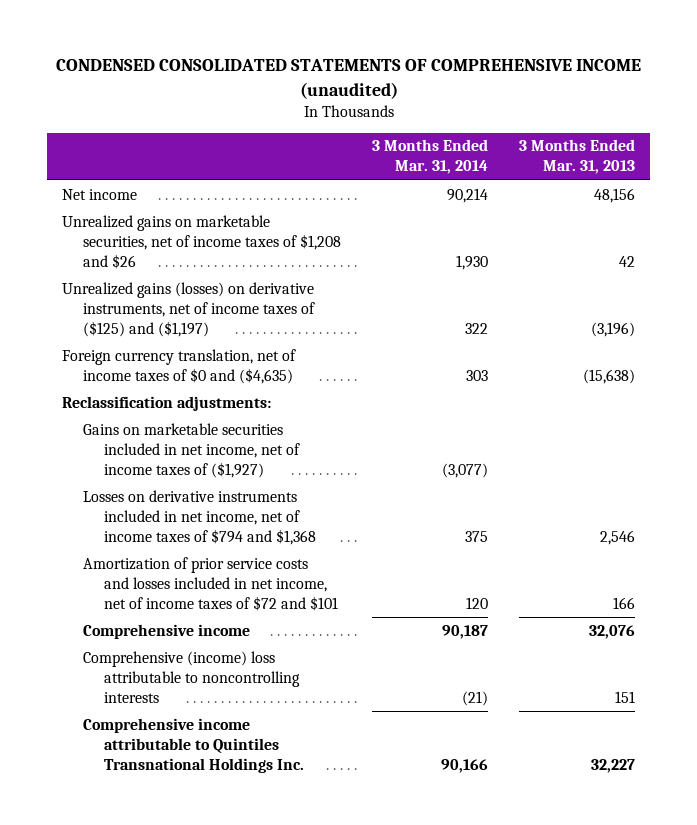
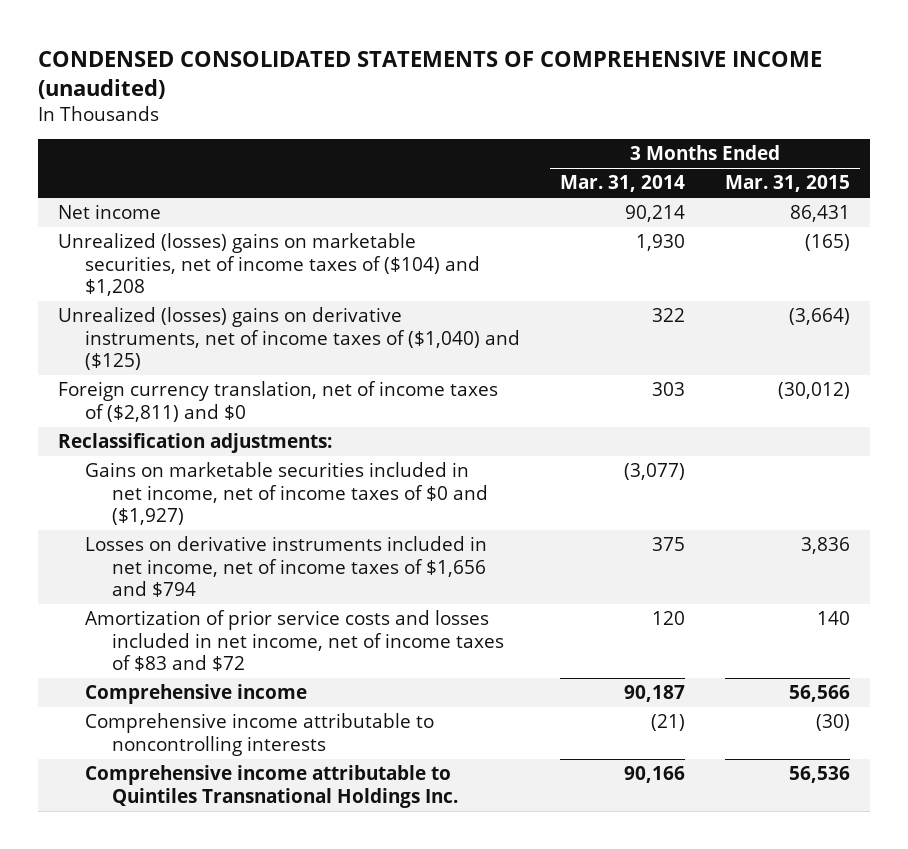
[518,139,635,175] 3 Months Ended Mar. 31, 2013 -> none
none -> [725,175,851,193] Mar. 31, 2015
[62,214,342,269] Unrealized gains on marketable securities, net of income taxes of $1,208 and $26 -> [58,233,481,297] Unrealized (losses) gains on marketable securities, net of income taxes of ($104) and $1,208
[62,281,316,337] Unrealized gains (losses) on derivative instruments, net of income taxes of ($125) and ($1,197) -> [58,307,521,371] Unrealized (losses) gains on derivative instruments, net of income taxes of ($1,040) and ($125)
[62,348,297,384] Foreign currency translation, net of income taxes of $0 and ($4,635) -> [58,381,499,422] Foreign currency translation, net of income taxes of ($2,811) and $0
[83,422,301,478] Gains on marketable securities included in net income, net of income taxes of ($1,927) -> [85,462,488,526] Gains on marketable securities included in net income, net of income taxes of $0 and ($1,927)
[83,489,317,545] Losses on derivative instruments included in net income, net of income taxes of $794 and $1,368 -> [85,536,488,598] Losses on derivative instruments included in net income, net of income taxes of $1,656 and $794
[83,556,339,611] Amortization of prior service costs and losses included in net income, net of income taxes of $72 and $101 -> [85,610,504,672] Amortization of prior service costs and losses included in net income, net of income taxes of $83 and $72
[83,650,301,703] Comprehensive (income) loss attributable to noncontrolling interests -> [85,713,435,756] Comprehensive income attributable to noncontrolling interests

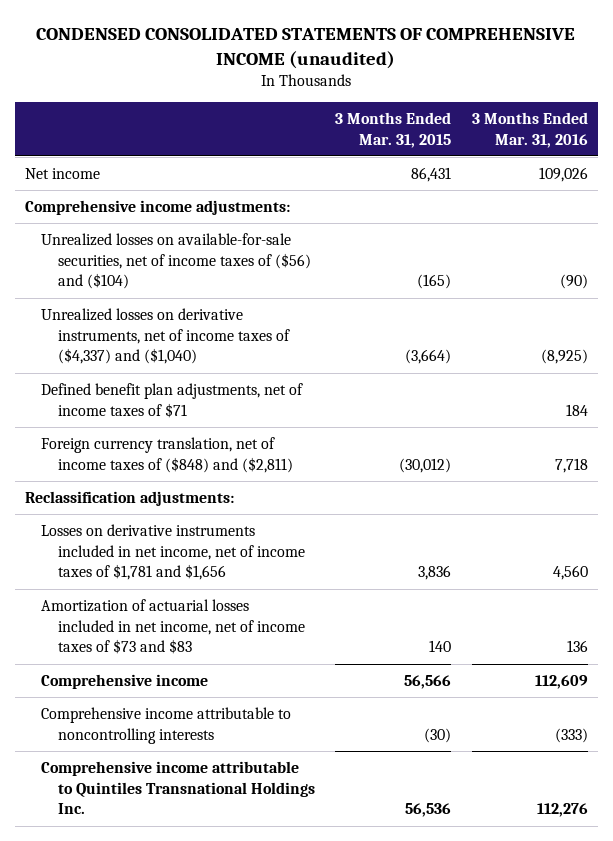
[560,175,686,193] Mar. 31, 2014 -> none
none -> [471,112,588,148] 3 Months Ended Mar. 31, 2016
none -> [25,200,291,216] Comprehensive income adjustments:
[58,233,481,297] Unrealized (losses) gains on marketable securities, net of income taxes of ($104) and $1,208 -> [41,233,311,290] Unrealized losses on available-for-sale securities, net of income taxes of ($56) and ($104)
[58,307,521,371] Unrealized (losses) gains on derivative instruments, net of income taxes of ($1,040) and ($125) -> [41,308,290,365] Unrealized losses on derivative instruments, net of income taxes of ($4,337) and ($1,040)
none -> [41,383,304,418] Defined benefit plan adjustments, net of income taxes of $71
[58,381,499,422] Foreign currency translation, net of income taxes of ($2,811) and $0 -> [41,437,293,473] Foreign currency translation, net of income taxes of ($848) and ($2,811)
[85,462,488,526] Gains on marketable securities included in net income, net of income taxes of $0 and ($1,927) -> none
[85,536,488,598] Losses on derivative instruments included in net income, net of income taxes of $1,656 and $794 -> [41,524,305,581] Losses on derivative instruments included in net income, net of income taxes of $1,781 and $1,656
[85,610,504,672] Amortization of prior service costs and losses included in net income, net of income taxes of $83 and $72 -> [41,599,305,655] Amortization of actuarial losses included in net income, net of income taxes of $73 and $83

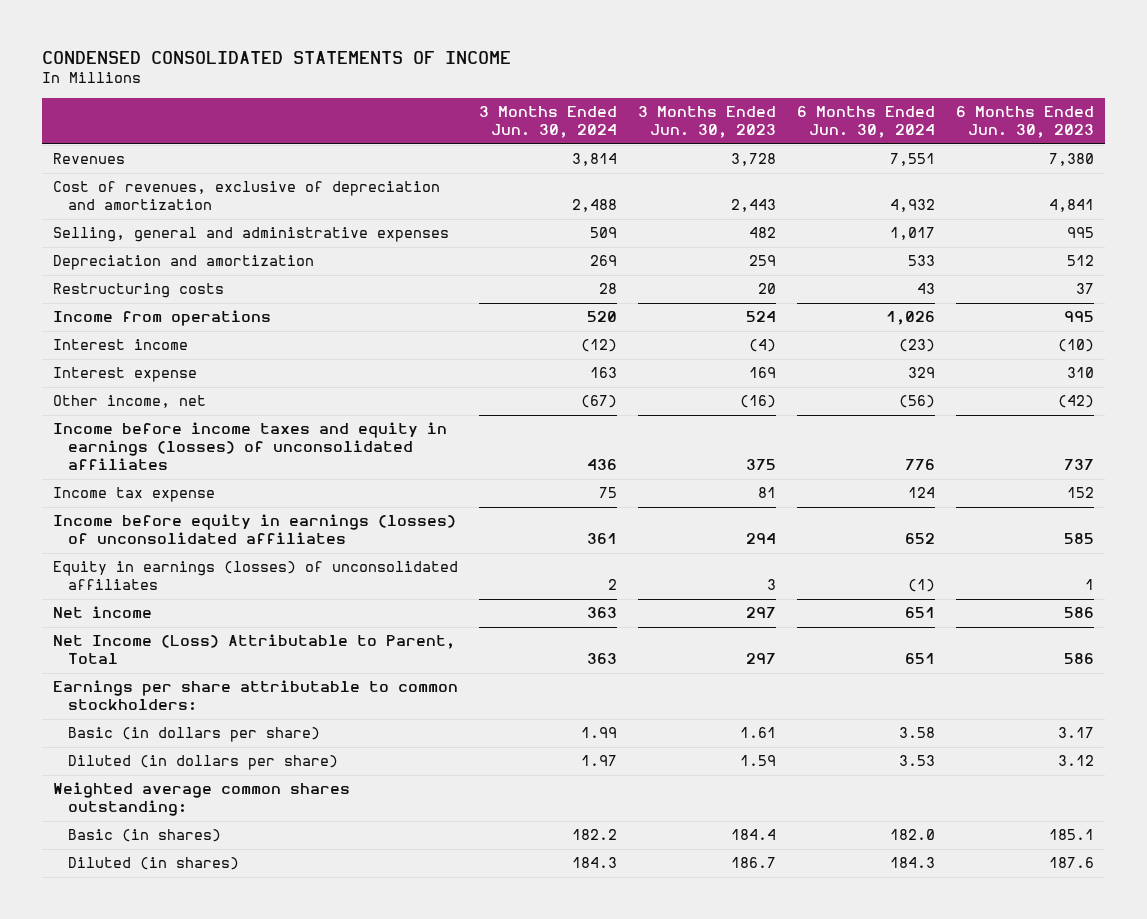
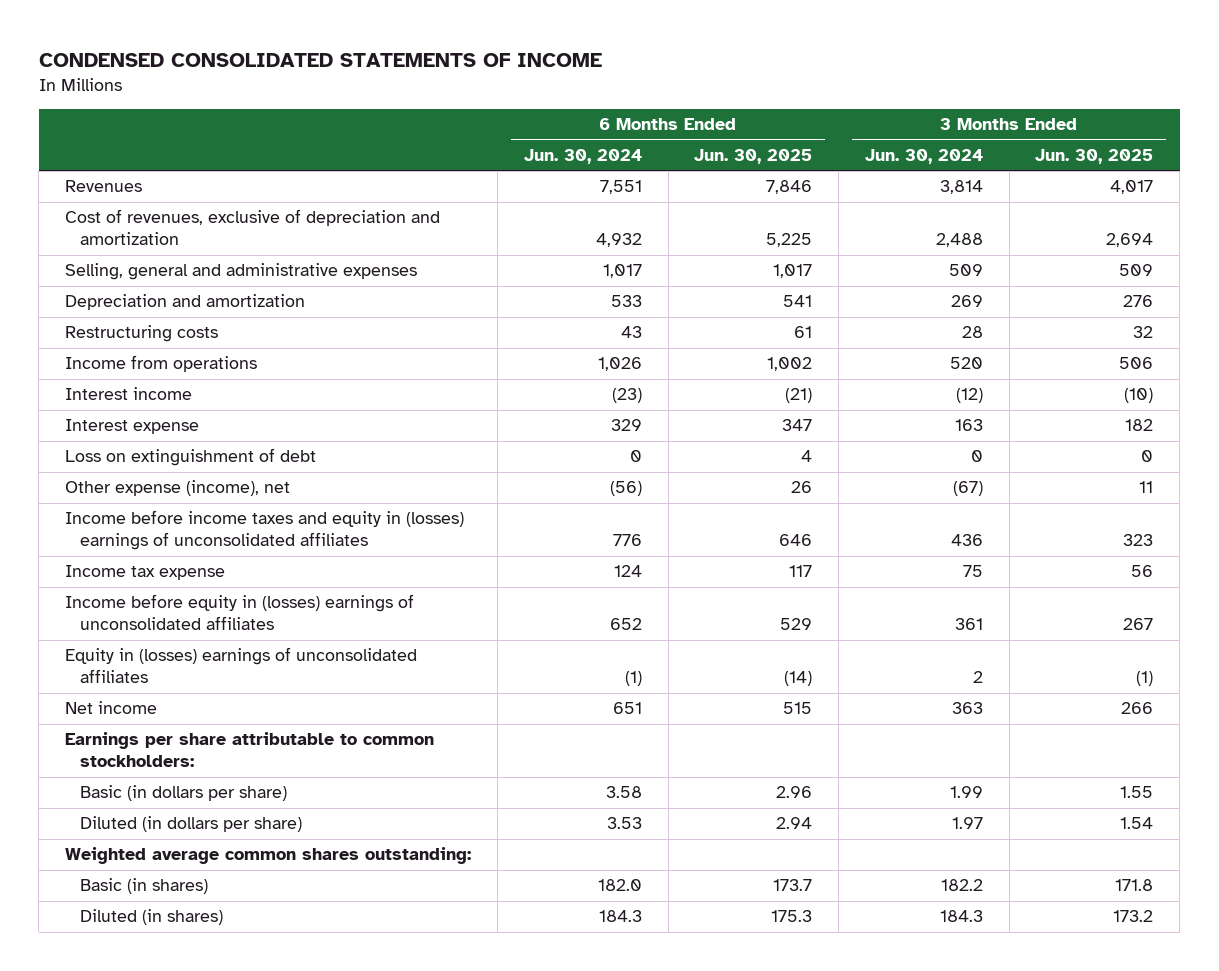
[637,106,776,139] 3 Months Ended Jun. 30, 2023 -> none
[956,106,1095,139] 6 Months Ended Jun. 30, 2023 -> none
none -> [694,148,813,164] Jun. 30, 2025
none -> [1035,148,1154,164] Jun. 30, 2025
none -> [65,448,317,467] Loss on extinguishment of debt
[52,395,206,409] Other income, net -> [65,480,291,497] Other expense (income), net
[52,422,447,471] Income before income taxes and equity in earnings (losses) of unconsolidated affiliates -> [65,510,465,551] Income before income taxes and equity in (losses) earnings of unconsolidated affiliates
[52,514,456,545] Income before equity in earnings (losses) of unconsolidated affiliates -> [65,594,415,631] Income before equity in (losses) earnings of unconsolidated affiliates
[52,561,458,591] Equity in earnings (losses) of unconsolidated affiliates -> [65,647,418,684] Equity in (losses) earnings of unconsolidated affiliates
[52,634,455,665] Net Income (Loss) Attributable to Parent, Total -> none

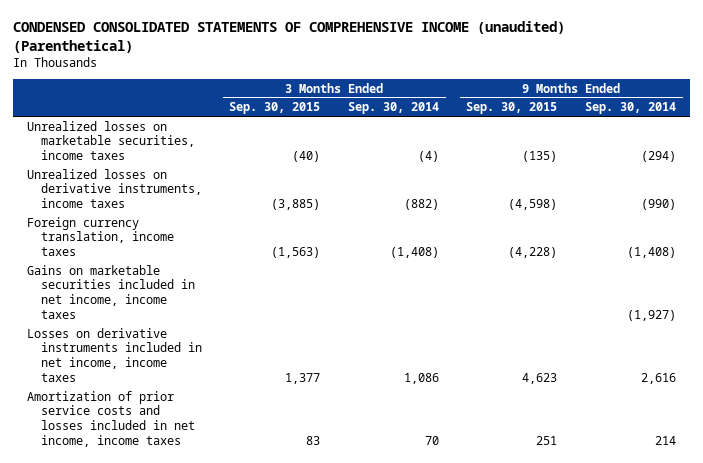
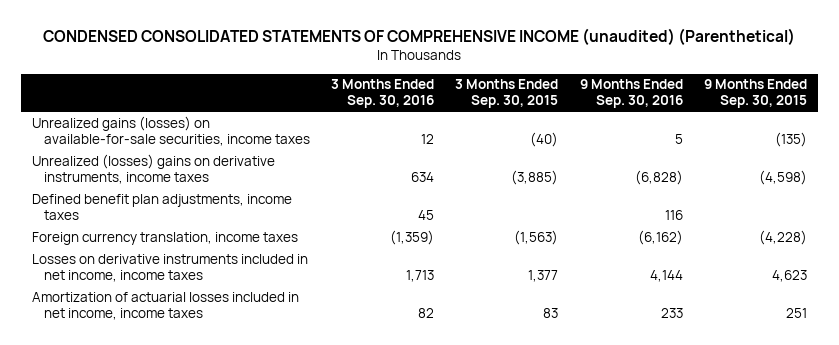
[347,102,439,115] Sep. 30, 2014 -> none
[584,102,676,115] Sep. 30, 2014 -> none
none -> [330,79,434,109] 3 Months Ended Sep. 30, 2016
none -> [579,79,683,109] 9 Months Ended Sep. 30, 2016
[26,120,195,161] Unrealized losses on marketable securities, income taxes -> [31,115,310,146] Unrealized gains (losses) on available-for-sale securities, income taxes
[26,168,202,209] Unrealized losses on derivative instruments, income taxes -> [31,153,275,184] Unrealized (losses) gains on derivative instruments, income taxes
none -> [31,193,292,220] Defined benefit plan adjustments, income taxes
[26,264,195,320] Gains on marketable securities included in net income, income taxes -> none
[26,390,195,448] Amortization of prior service costs and losses included in net income, income taxes -> [31,291,299,320] Amortization of actuarial losses included in net income, income taxes

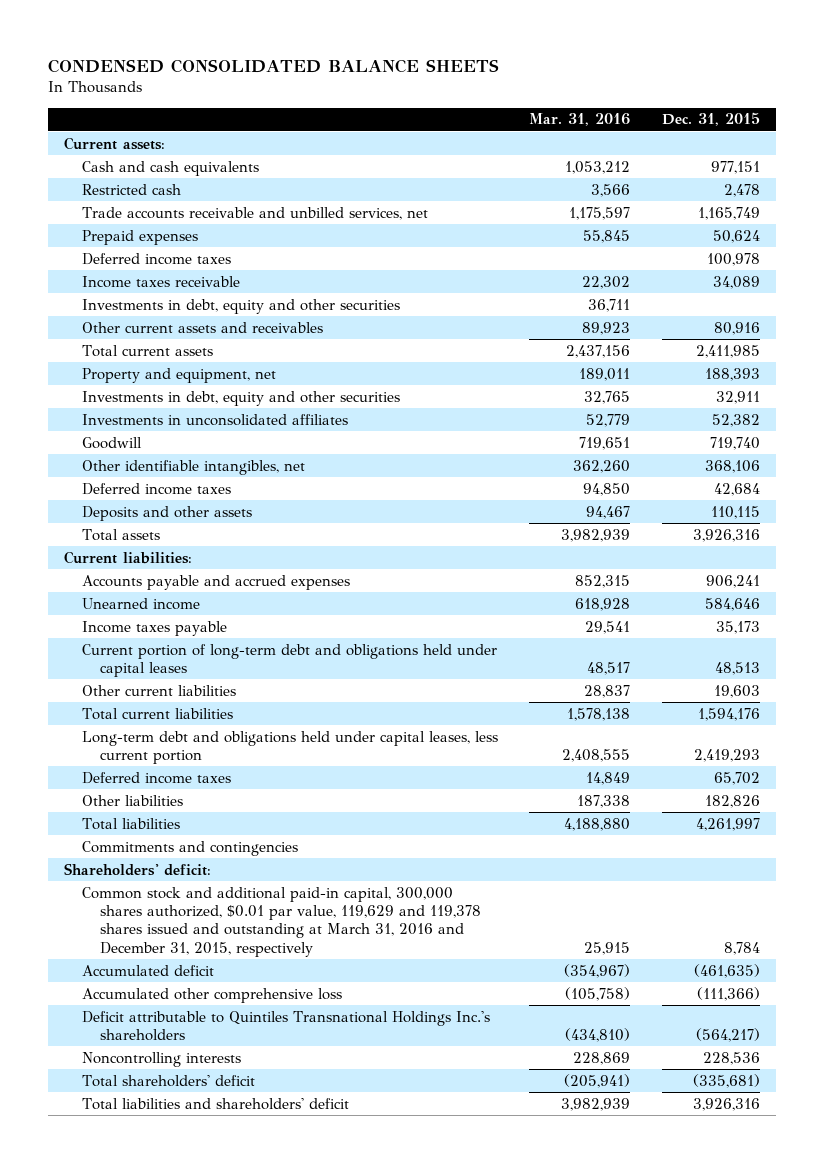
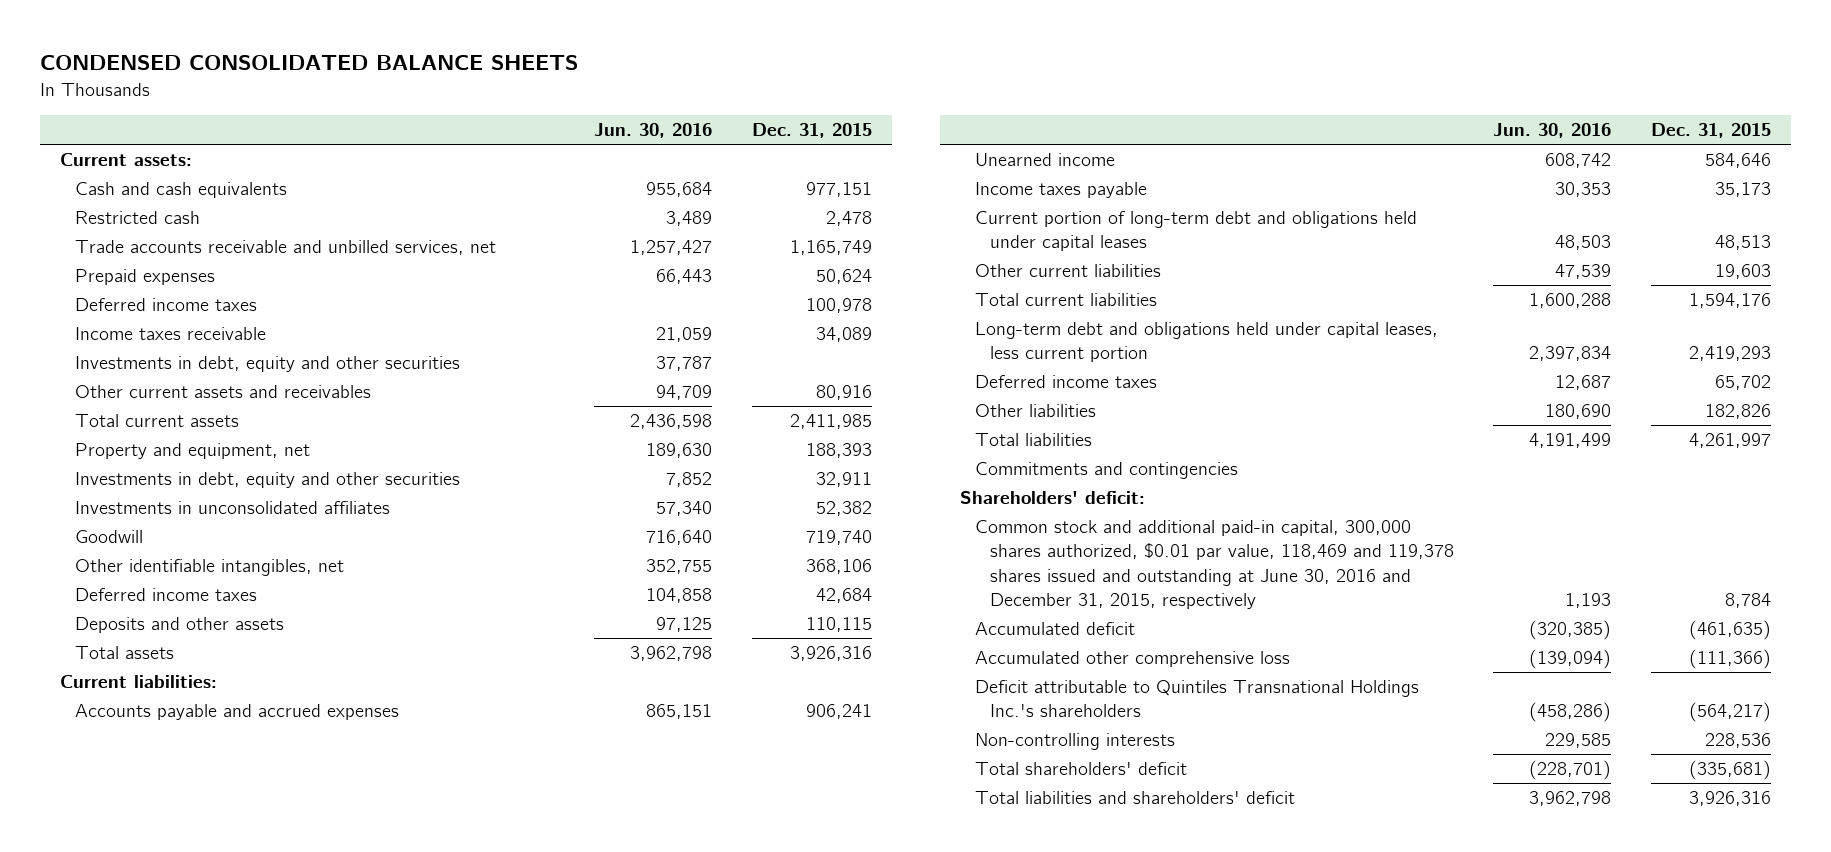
[529,113,631,127] Mar. 31, 2016 -> none
none -> [593,123,712,139] Jun. 30, 2016
[81,886,481,957] Common stock and additional paid-in capital, 300,000 shares authorized, $0.01 par value, 119,629 and 119,378 shares issued and outstanding at March 31, 2016 and December 31, 2015, respectively -> [974,520,1454,609] Common stock and additional paid-in capital, 300,000 shares authorized, $0.01 par value, 118,469 and 119,378 shares issued and outstanding at June 30, 2016 and December 31, 2015, respectively
[81,1051,241,1067] Noncontrolling interests -> [974,733,1175,751] Non-controlling interests

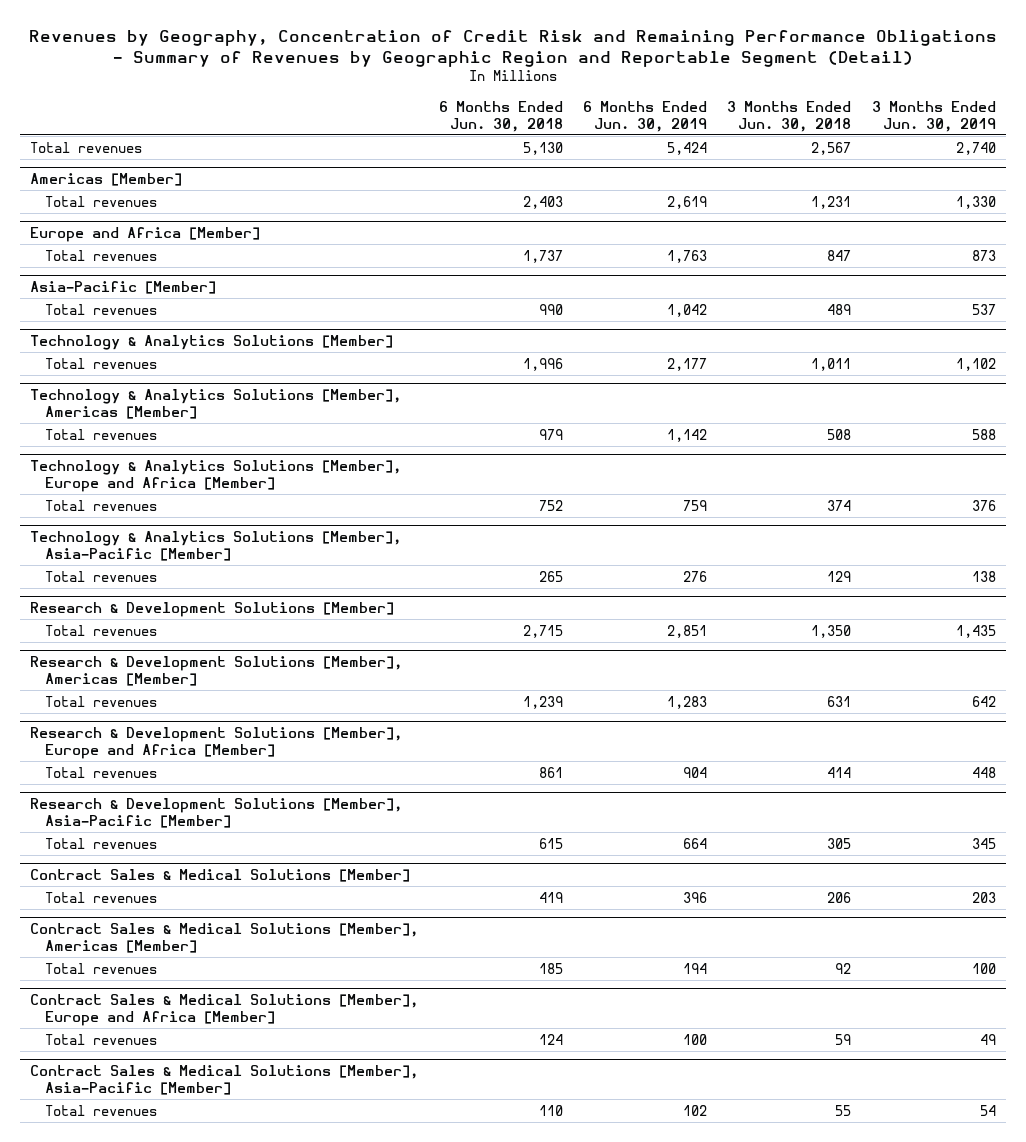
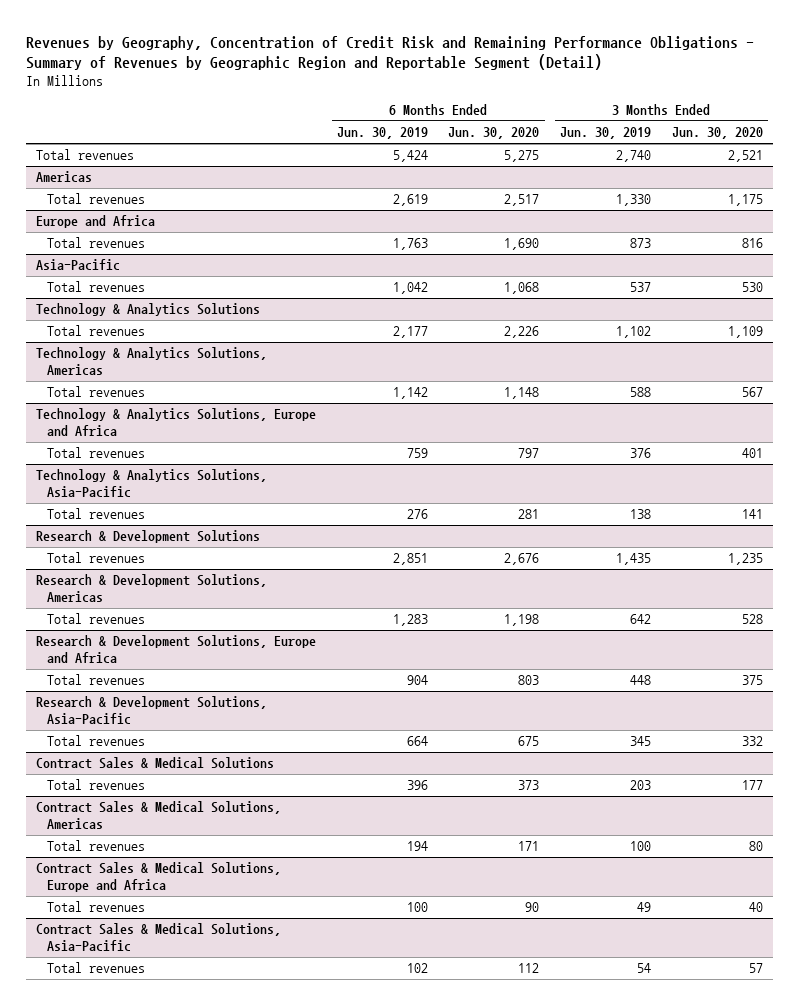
[438,100,563,132] 6 Months Ended Jun. 30, 2018 -> none
[727,100,852,132] 3 Months Ended Jun. 30, 2018 -> none
none -> [448,127,540,140] Jun. 30, 2020
none -> [671,127,763,140] Jun. 30, 2020
[30,173,183,187] Americas [Member] -> [36,171,93,183] Americas
[30,227,261,243] Europe and Africa [Member] -> [36,215,156,229] Europe and Africa
[30,281,217,295] Asia-Pacific [Member] -> [36,259,121,271] Asia-Pacific
[30,335,394,351] Technology & Analytics Solutions [Member] -> [36,303,261,317] Technology & Analytics Solutions
[30,389,402,420] Technology & Analytics Solutions [Member], Americas [Member] -> [36,347,268,376] Technology & Analytics Solutions, Americas
[30,460,402,493] Technology & Analytics Solutions [Member], Europe and Africa [Member] -> [36,408,317,437] Technology & Analytics Solutions, Europe and Africa
[30,531,402,562] Technology & Analytics Solutions [Member], Asia-Pacific [Member] -> [36,469,268,498] Technology & Analytics Solutions, Asia-Pacific
[30,602,395,618] Research & Development Solutions [Member] -> [36,530,261,544] Research & Development Solutions
[30,656,403,687] Research & Development Solutions [Member], Americas [Member] -> [36,574,268,603] Research & Development Solutions, Americas
[30,727,403,760] Research & Development Solutions [Member], Europe and Africa [Member] -> [36,635,317,664] Research & Development Solutions, Europe and Africa
[30,798,403,829] Research & Development Solutions [Member], Asia-Pacific [Member] -> [36,696,268,725] Research & Development Solutions, Asia-Pacific
[30,869,411,883] Contract Sales & Medical Solutions [Member] -> [36,757,275,770] Contract Sales & Medical Solutions
[30,923,419,954] Contract Sales & Medical Solutions [Member], Americas [Member] -> [36,801,282,830] Contract Sales & Medical Solutions, Americas
[30,994,419,1027] Contract Sales & Medical Solutions [Member], Europe and Africa [Member] -> [36,862,282,893] Contract Sales & Medical Solutions, Europe and Africa
[30,1065,419,1096] Contract Sales & Medical Solutions [Member], Asia-Pacific [Member] -> [36,923,282,952] Contract Sales & Medical Solutions, Asia-Pacific

